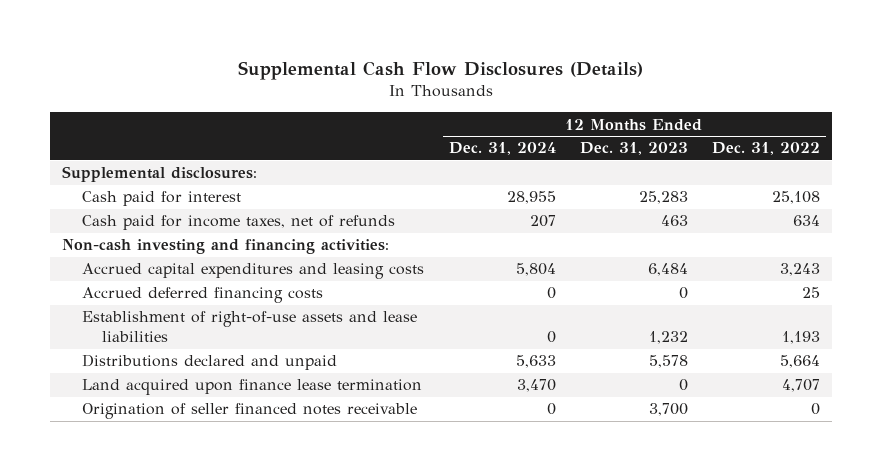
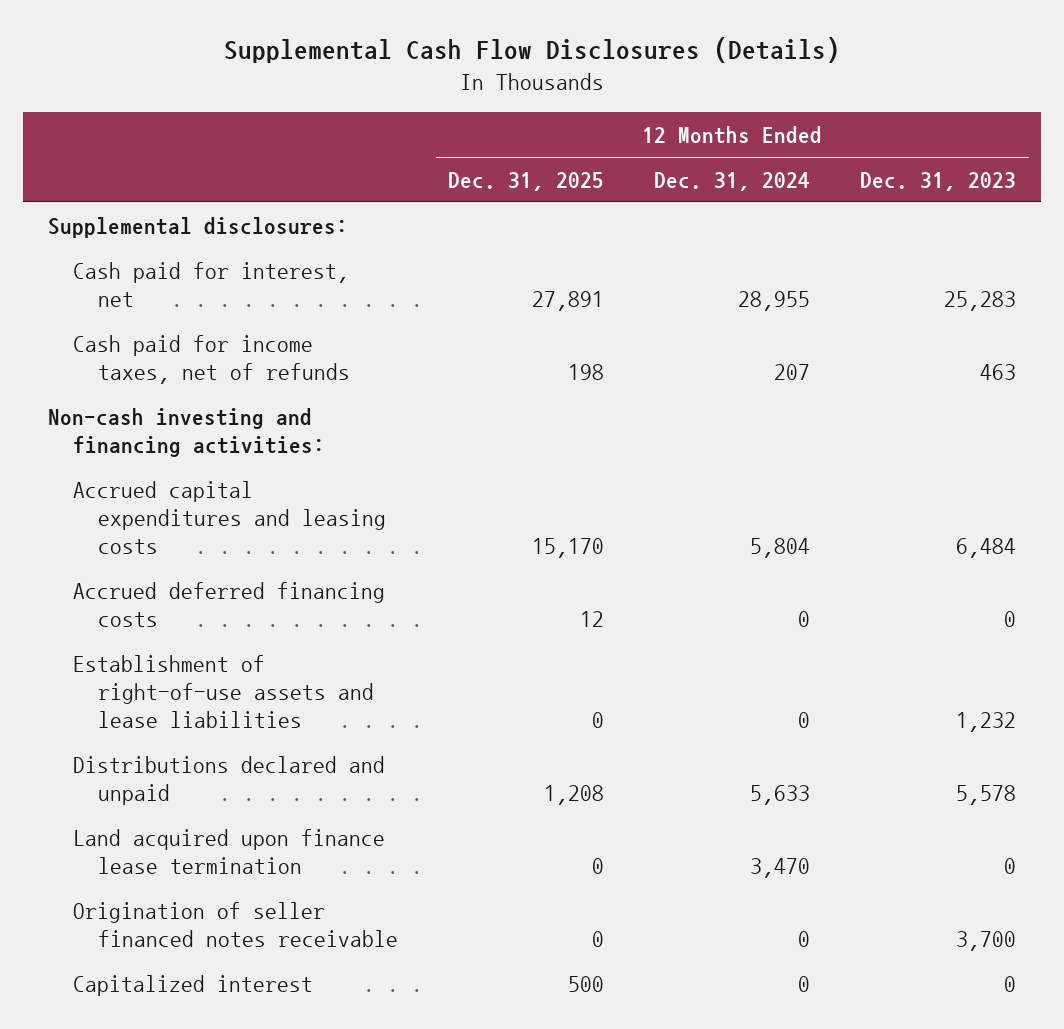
[712,142,821,156] Dec. 31, 2022 -> none
none -> [448,171,605,191] Dec. 31, 2025
[82,191,242,207] Cash paid for interest -> [72,261,349,308] Cash paid for interest, net
none -> [72,974,313,996] Capitalized interest

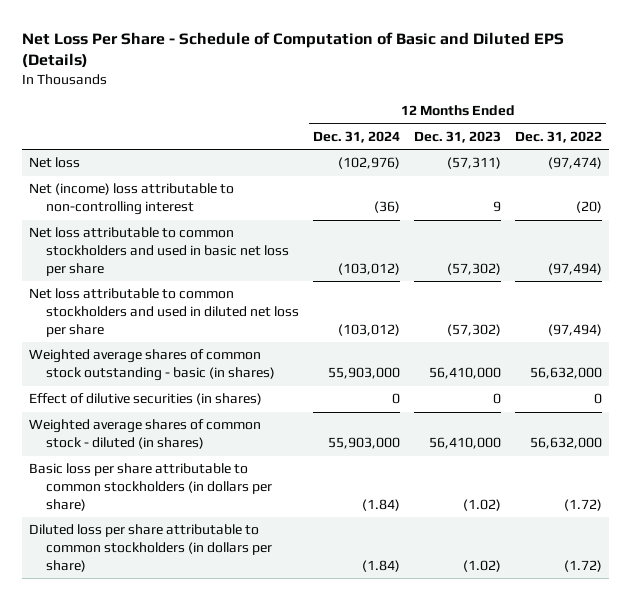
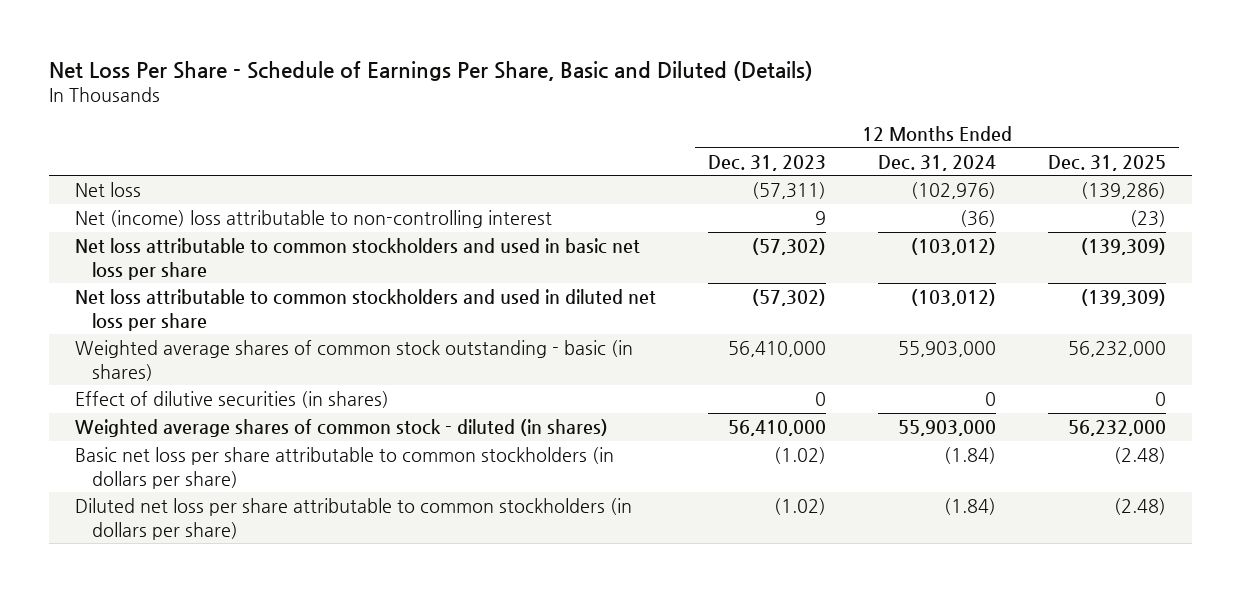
[21,31,564,69] Net Loss Per Share - Schedule of Computation of Basic and Diluted EPS (Details) -> [48,60,813,81] Net Loss Per Share - Schedule of Earnings Per Share, Basic and Diluted (Details)
[515,131,603,144] Dec. 31, 2022 -> none
none -> [1047,154,1166,171] Dec. 31, 2025
[28,463,272,512] Basic loss per share attributable to common stockholders (in dollars per share) -> [74,447,614,489] Basic net loss per share attributable to common stockholders (in dollars per share)
[28,524,272,573] Diluted loss per share attributable to common stockholders (in dollars per share) -> [74,498,632,540] Diluted net loss per share attributable to common stockholders (in dollars per share)

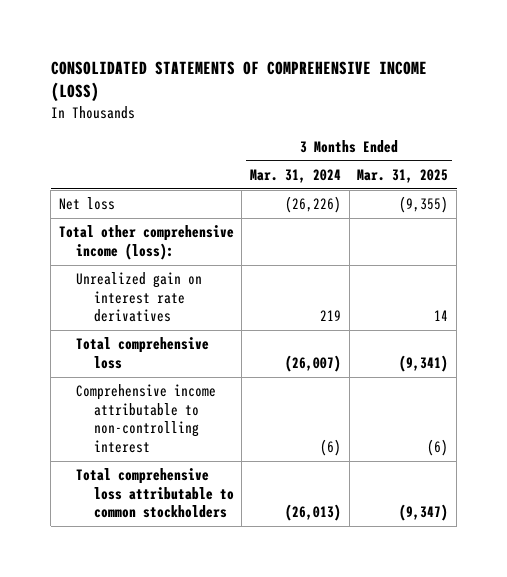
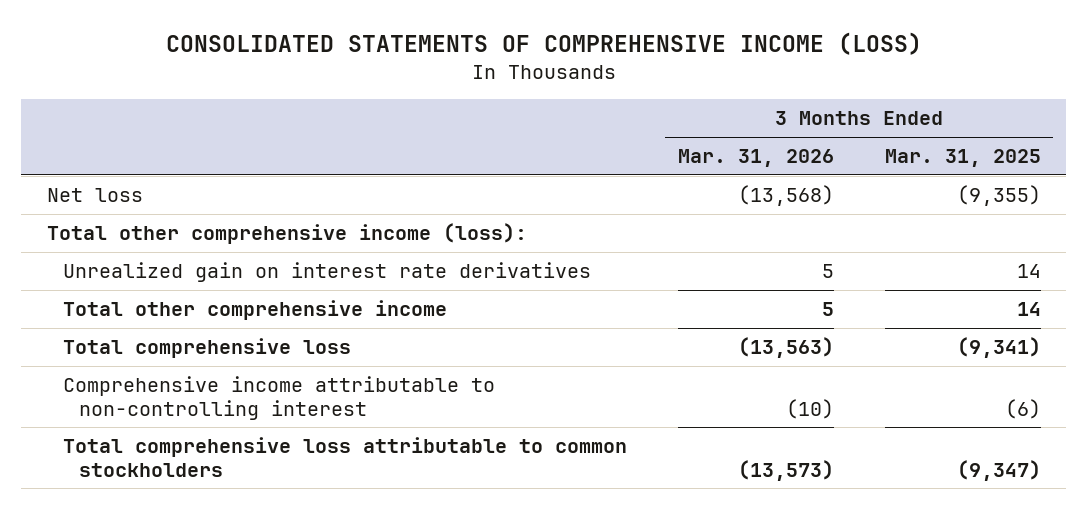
[250,168,342,183] Mar. 31, 2024 -> none
none -> [677,149,834,168] Mar. 31, 2026
none -> [62,300,447,321] Total other comprehensive income

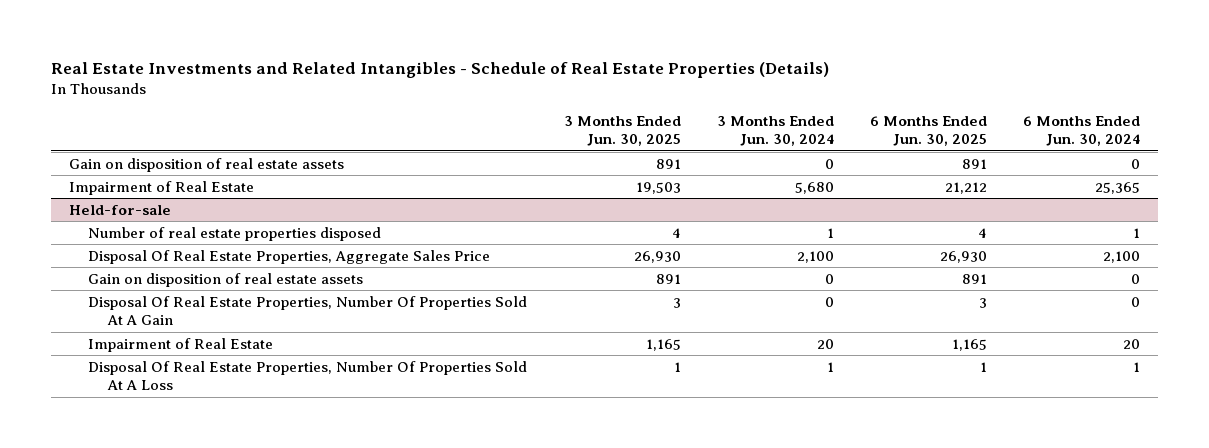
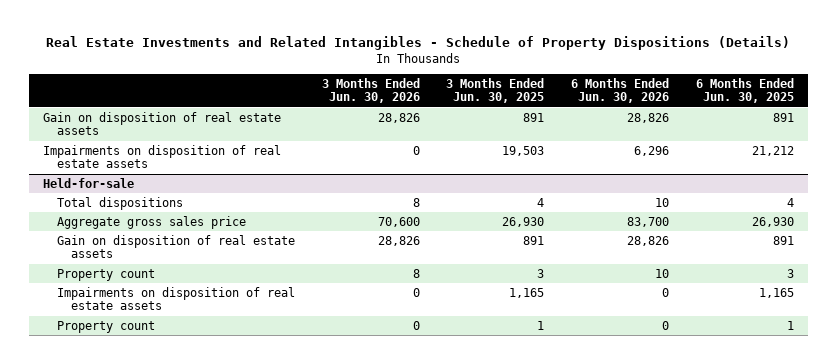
[50,62,829,79] Real Estate Investments and Related Intangibles - Schedule of Real Estate Properties (Details) -> [46,36,791,51] Real Estate Investments and Related Intangibles - Schedule of Property Dispositions (Details)
[716,115,834,147] 3 Months Ended Jun. 30, 2024 -> none
[1023,115,1141,147] 6 Months Ended Jun. 30, 2024 -> none
none -> [321,77,420,104] 3 Months Ended Jun. 30, 2026
none -> [571,77,670,104] 6 Months Ended Jun. 30, 2026
[68,180,254,195] Impairment of Real Estate -> [42,144,281,169] Impairments on disposition of real estate assets
[88,226,382,241] Number of real estate properties disposed -> [56,196,183,210] Total dispositions
[88,249,491,264] Disposal Of Real Estate Properties, Aggregate Sales Price -> [56,215,246,229] Aggregate gross sales price
[88,295,528,326] Disposal Of Real Estate Properties, Number Of Properties Sold At A Gain -> [56,268,155,281] Property count
[88,337,274,352] Impairment of Real Estate -> [56,286,295,311] Impairments on disposition of real estate assets
[88,360,528,391] Disposal Of Real Estate Properties, Number Of Properties Sold At A Loss -> [56,320,155,333] Property count

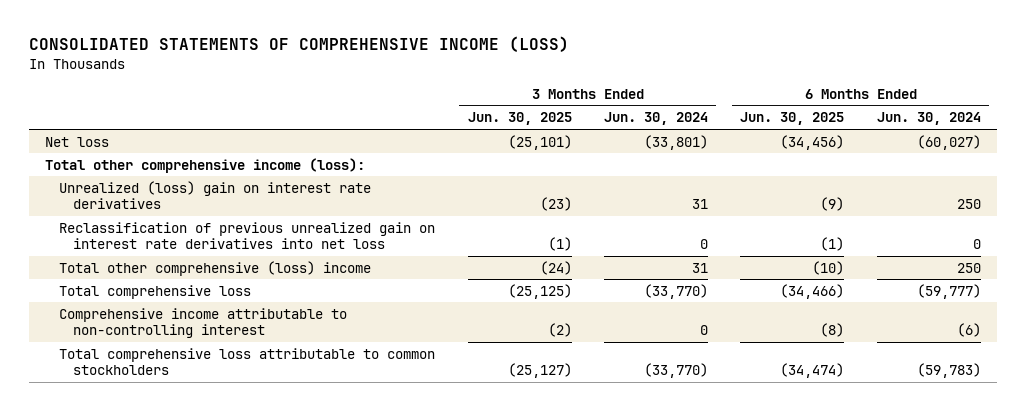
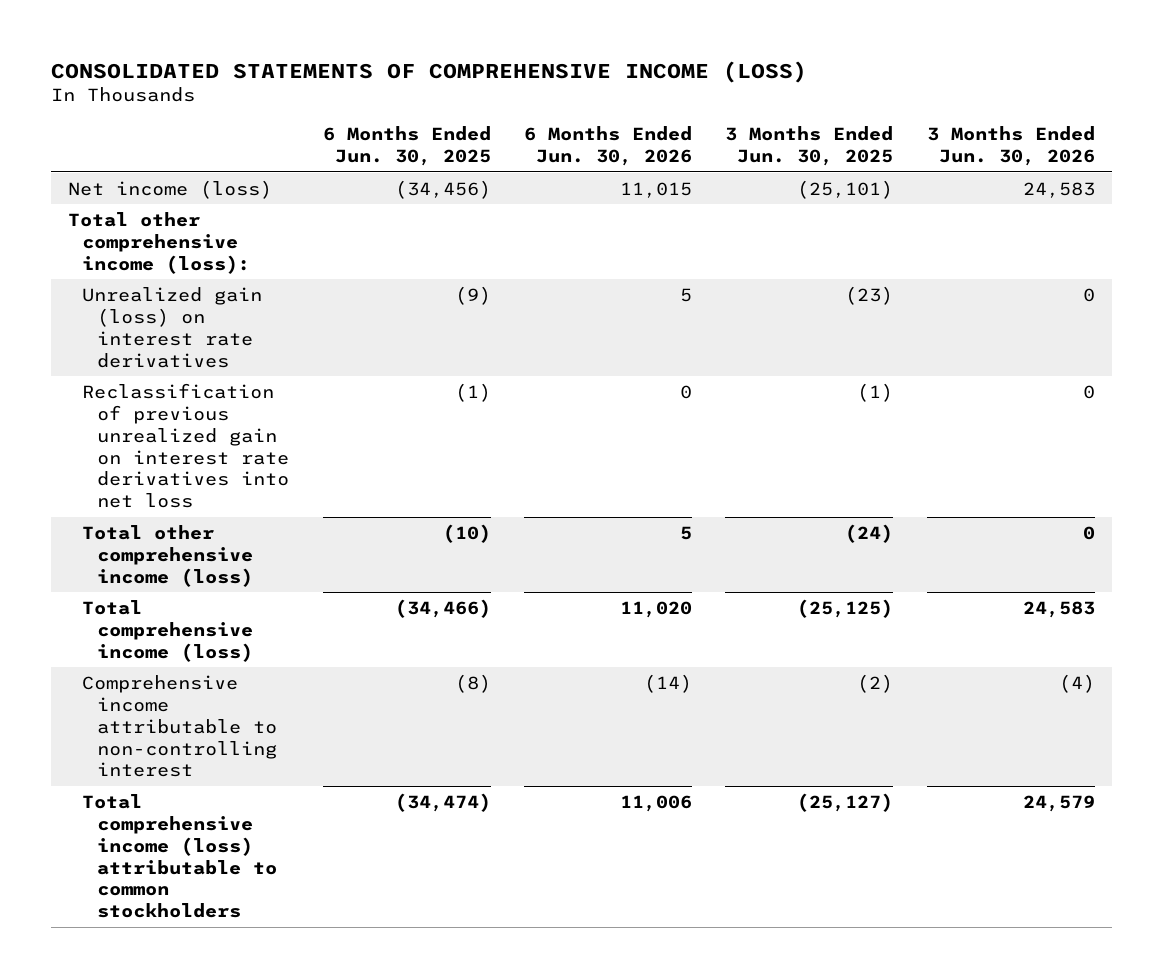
[603,112,708,126] Jun. 30, 2024 -> none
[876,112,981,126] Jun. 30, 2024 -> none
none -> [523,126,692,167] 6 Months Ended Jun. 30, 2026
none -> [926,126,1095,167] 3 Months Ended Jun. 30, 2026
[45,136,110,147] Net loss -> [67,179,272,199] Net income (loss)
[59,180,372,210] Unrealized (loss) gain on interest rate derivatives -> [82,286,263,368] Unrealized gain (loss) on interest rate derivatives
[59,260,372,276] Total other comprehensive (loss) income -> [82,524,254,587] Total other comprehensive income (loss)
[59,284,252,299] Total comprehensive loss -> [82,599,254,662] Total comprehensive income (loss)
[59,347,436,376] Total comprehensive loss attributable to common stockholders -> [82,793,278,919] Total comprehensive income (loss) attributable to common stockholders

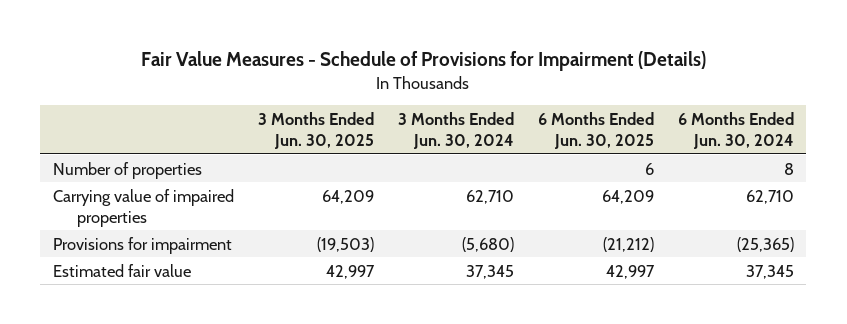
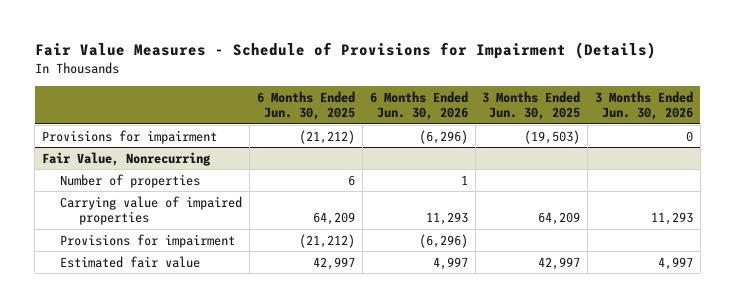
[397,111,514,149] 3 Months Ended Jun. 30, 2024 -> none
[677,111,794,149] 6 Months Ended Jun. 30, 2024 -> none
none -> [369,90,468,121] 6 Months Ended Jun. 30, 2026
none -> [595,90,694,121] 3 Months Ended Jun. 30, 2026
[52,236,232,254] Provisions for impairment -> [42,129,218,144] Provisions for impairment
none -> [42,151,212,166] Fair Value, Nonrecurring
none -> [60,233,236,248] Provisions for impairment

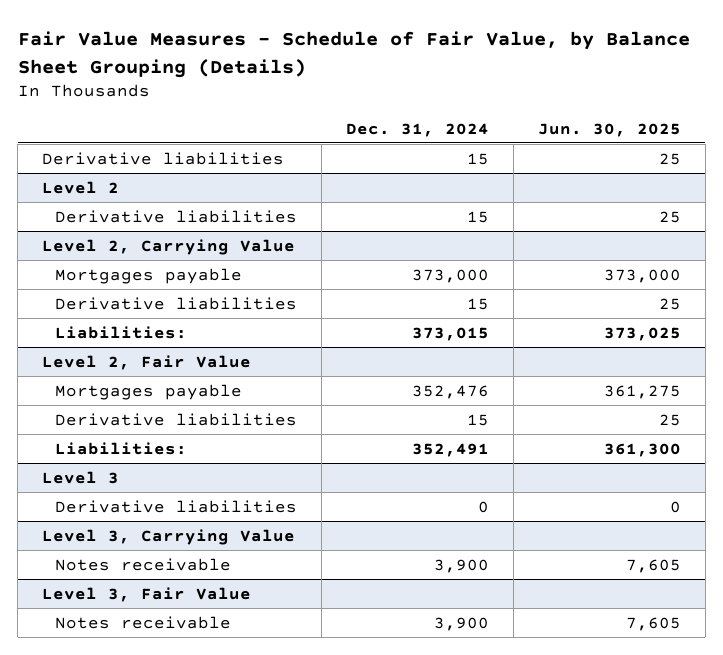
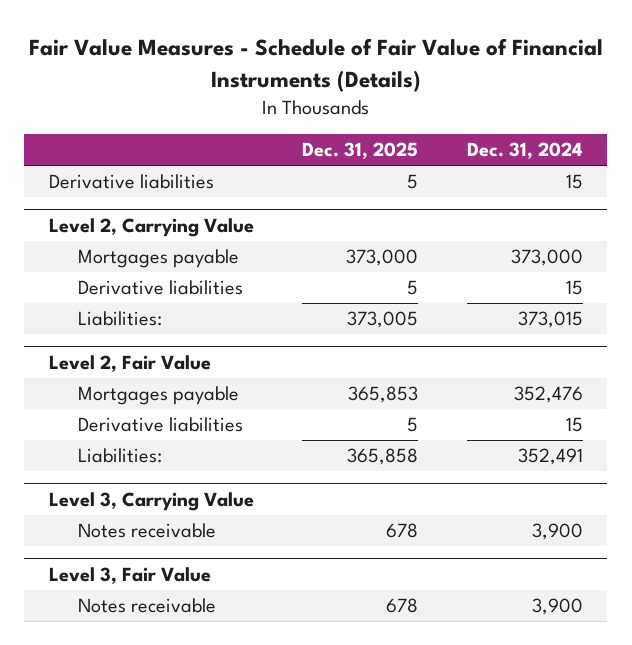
[17,31,690,78] Fair Value Measures - Schedule of Fair Value, by Balance Sheet Grouping (Details) -> [28,38,603,92] Fair Value Measures - Schedule of Fair Value of Financial Instruments (Details)
[537,122,681,137] Jun. 30, 2025 -> none
none -> [302,142,419,160] Dec. 31, 2025
[41,180,119,194] Level 2 -> none
[55,209,298,223] Derivative liabilities -> none
[41,470,119,484] Level 3 -> none
[55,499,298,513] Derivative liabilities -> none

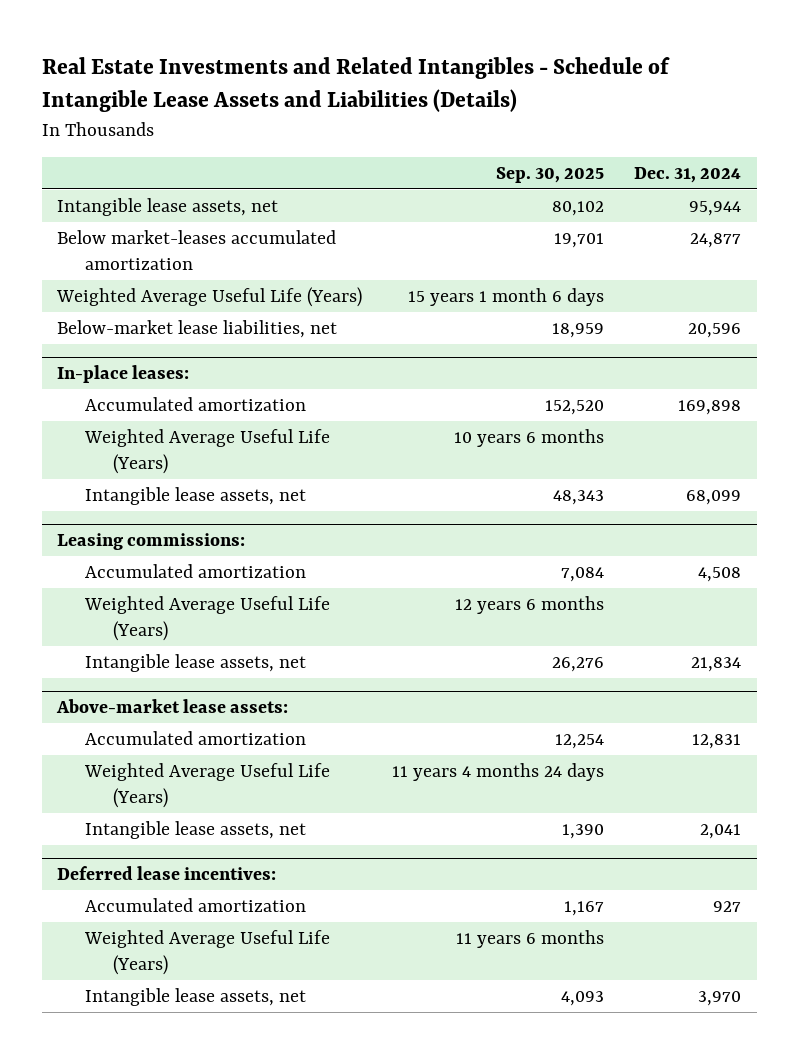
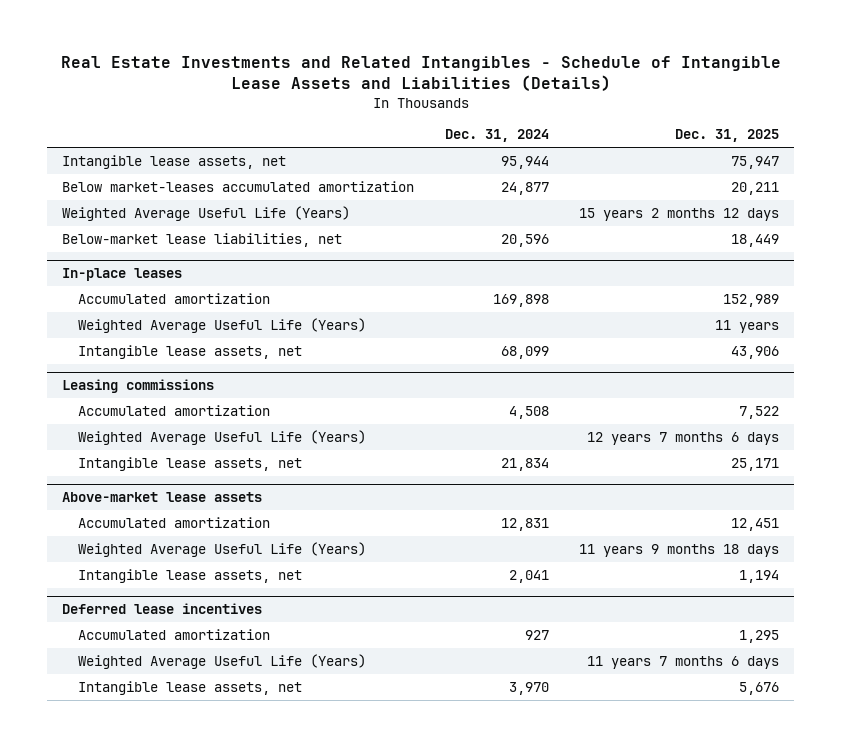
[496,167,605,184] Sep. 30, 2025 -> none
none -> [675,129,780,143] Dec. 31, 2025
[56,364,189,383] In-place leases: -> [62,268,183,282] In-place leases
[56,532,245,550] Leasing commissions: -> [62,379,215,394] Leasing commissions
[55,698,288,713] Above-market lease assets: -> [62,492,263,503] Above-market lease assets
[56,865,276,880] Deferred lease incentives: -> [62,603,263,615] Deferred lease incentives

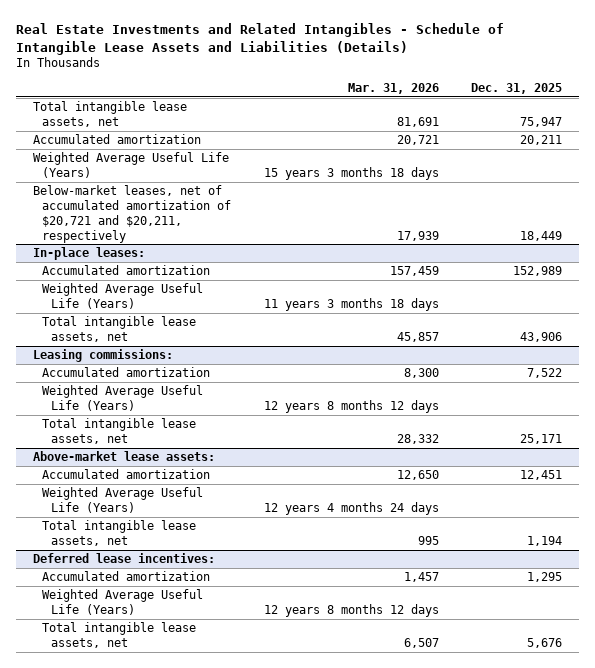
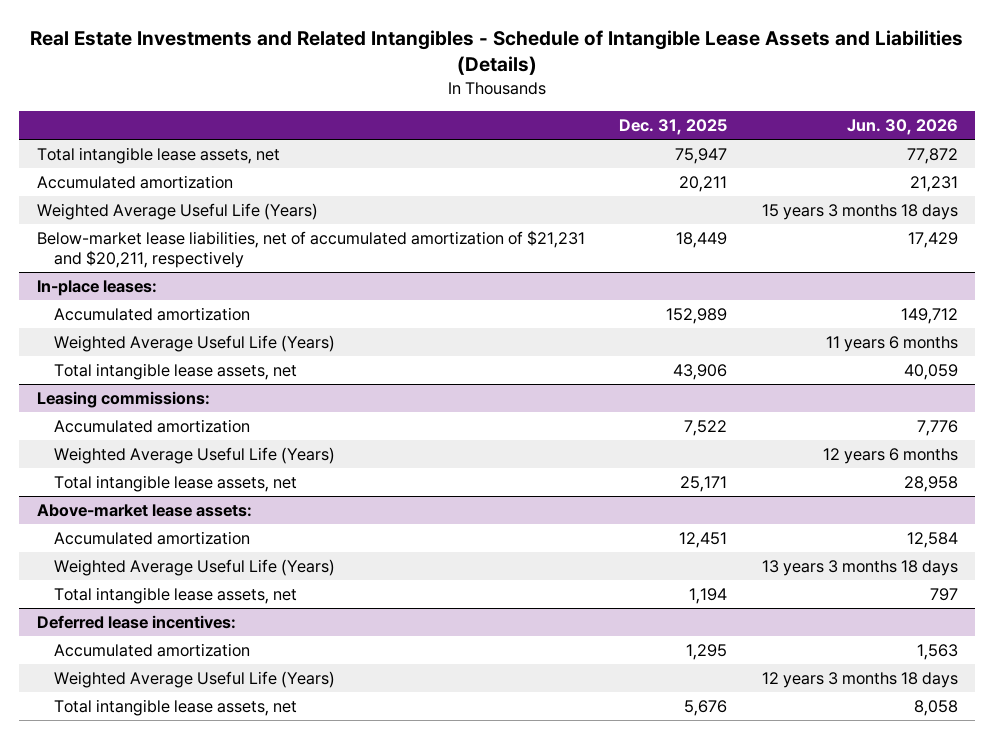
[347,82,439,94] Mar. 31, 2026 -> none
none -> [846,118,958,135] Jun. 30, 2026
[32,185,231,243] Below-market leases, net of accumulated amortization of $20,721 and $20,211, respectively -> [36,230,585,268] Below-market lease liabilities, net of accumulated amortization of $21,231 and $20,211, respectively

